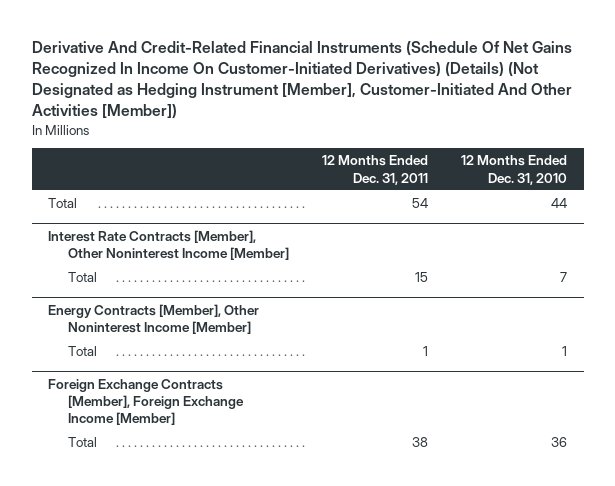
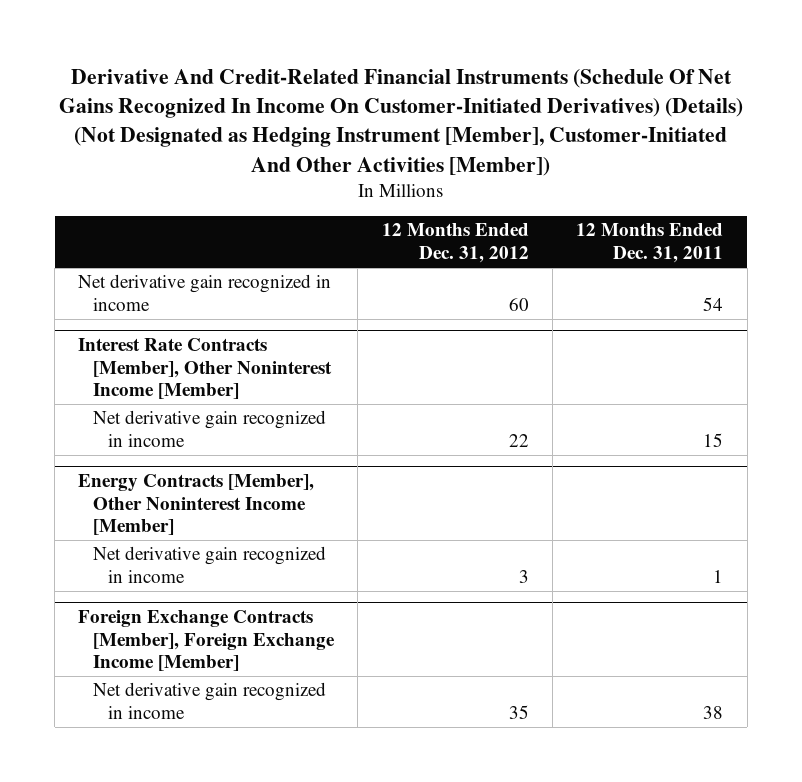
[461,155,568,185] 12 Months Ended Dec. 31, 2010 -> none
none -> [381,223,529,264] 12 Months Ended Dec. 31, 2012
[48,197,78,208] Total -> [78,274,332,312] Net derivative gain recognized in income
[67,271,97,282] Total -> [92,410,326,448] Net derivative gain recognized in income
[67,345,97,356] Total -> [92,546,326,584] Net derivative gain recognized in income
[67,436,97,447] Total -> [92,682,326,720] Net derivative gain recognized in income

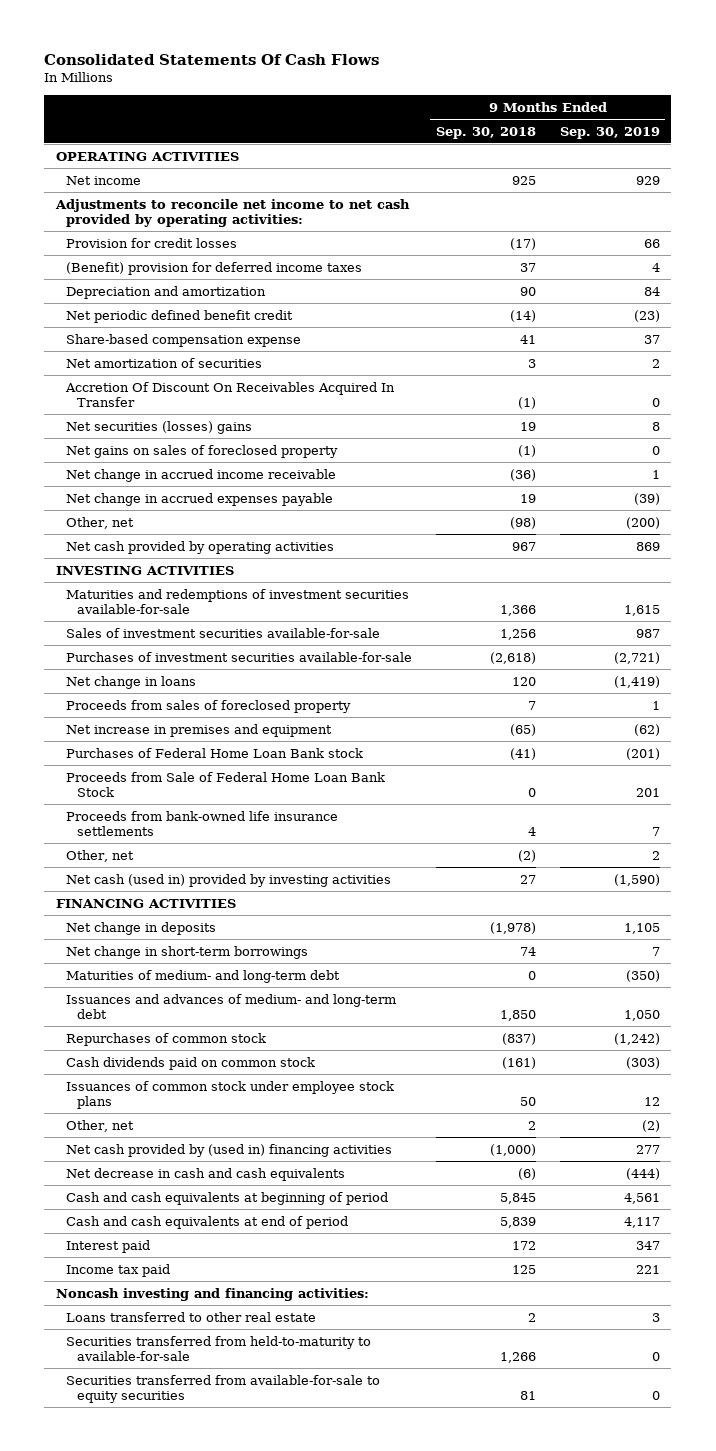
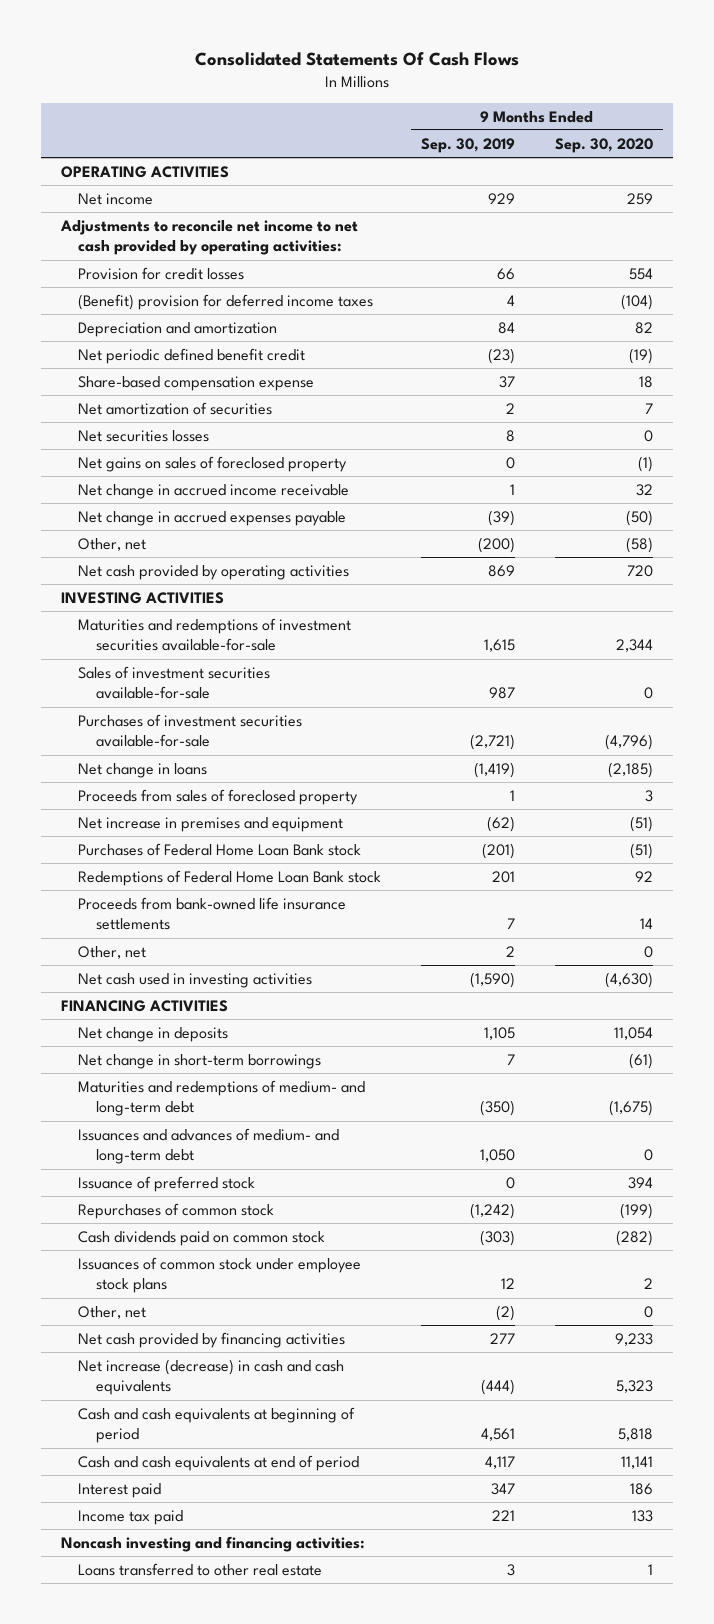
[435,126,536,139] Sep. 30, 2018 -> none
none -> [555,137,654,153] Sep. 30, 2020
[65,381,396,408] Accretion Of Discount On Receivables Acquired In Transfer -> none
[66,420,253,434] Net securities (losses) gains -> [78,429,210,442] Net securities losses
[66,771,386,798] Proceeds from Sale of Federal Home Loan Bank Stock -> [78,869,382,886] Redemptions of Federal Home Loan Bank stock
[66,873,392,887] Net cash (used in) provided by investing activities -> [78,972,313,988] Net cash used in investing activities
[66,969,341,983] Maturities of medium- and long-term debt -> [78,1079,366,1117] Maturities and redemptions of medium- and long-term debt
none -> [78,1175,256,1192] Issuance of preferred stock
[66,1143,393,1157] Net cash provided by (used in) financing activities -> [78,1331,346,1348] Net cash provided by financing activities
[66,1167,346,1181] Net decrease in cash and cash equivalents -> [78,1358,345,1396] Net increase (decrease) in cash and cash equivalents
[66,1335,372,1362] Securities transferred from held-to-maturity to available-for-sale -> none
[66,1374,381,1404] Securities transferred from available-for-sale to equity securities -> none

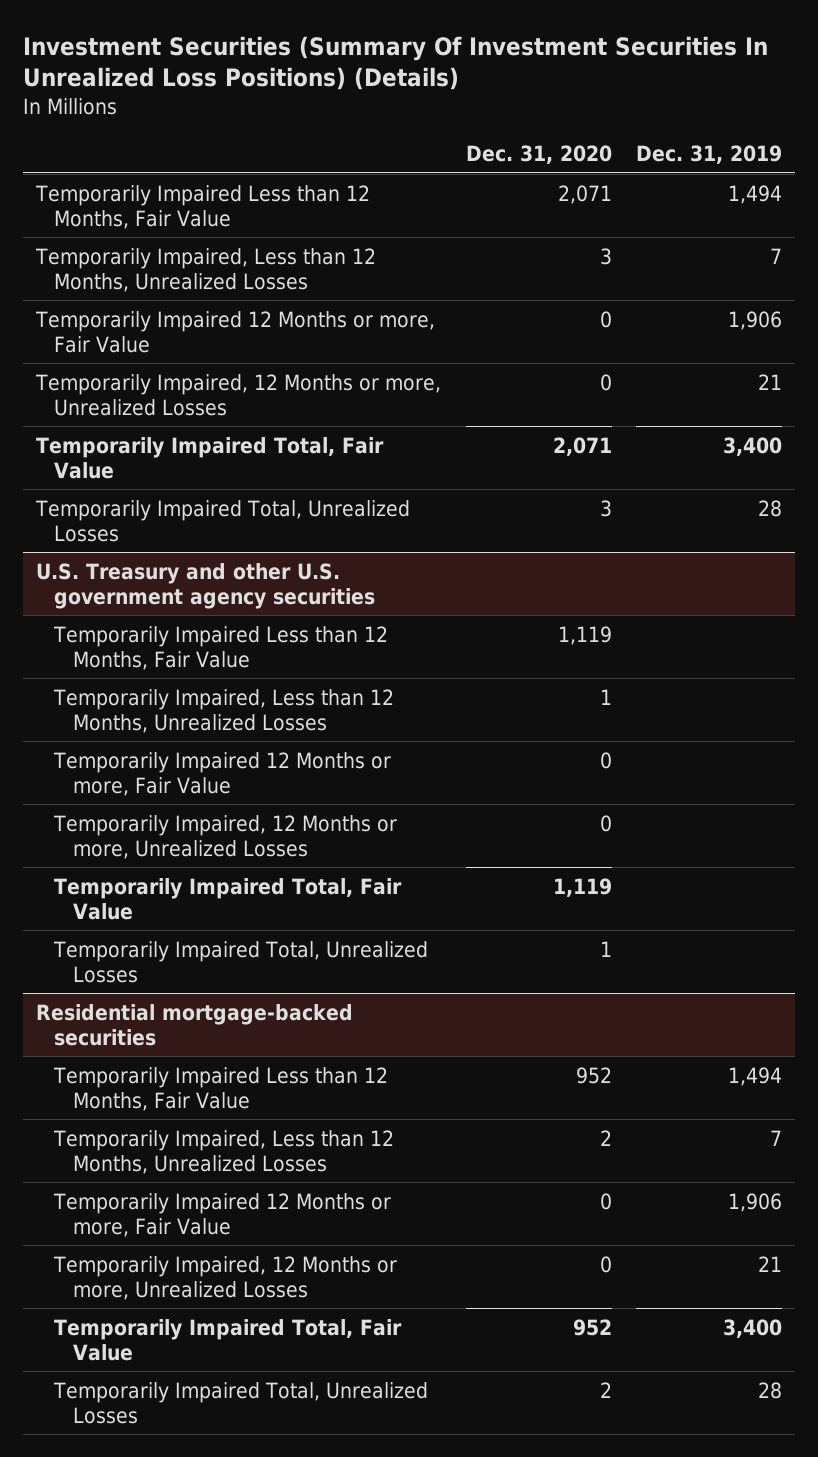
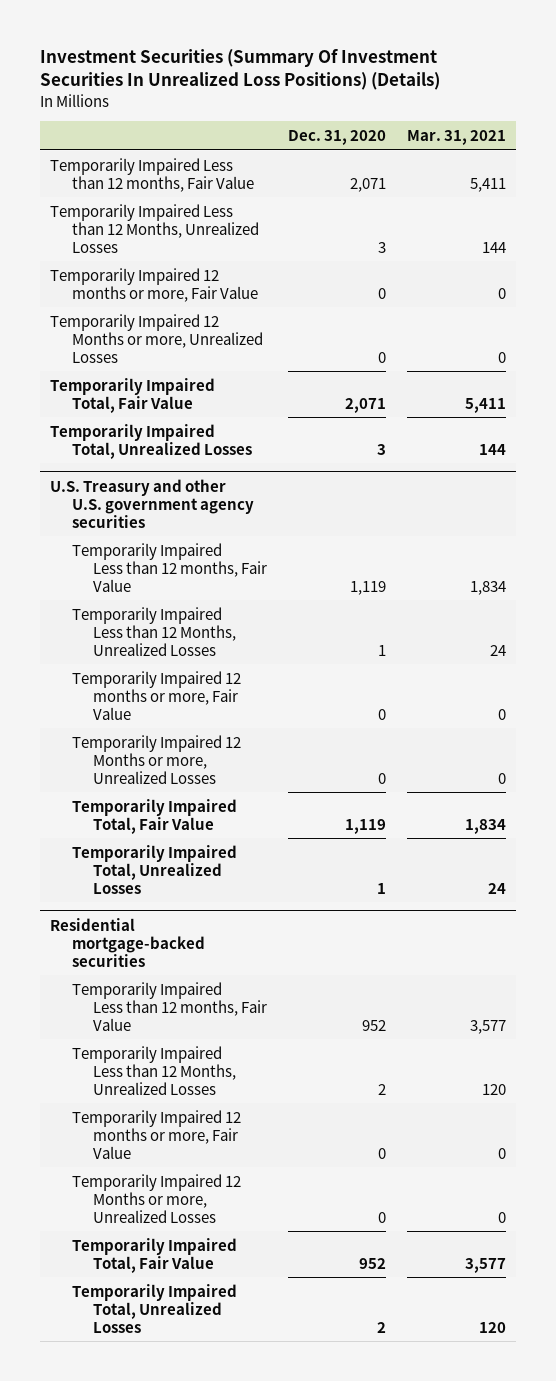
[636,144,783,164] Dec. 31, 2019 -> none
none -> [406,130,506,146] Mar. 31, 2021
[34,184,370,229] Temporarily Impaired Less than 12 Months, Fair Value -> [50,157,254,192] Temporarily Impaired Less than 12 months, Fair Value
[34,247,376,292] Temporarily Impaired, Less than 12 Months, Unrealized Losses -> [50,203,259,253] Temporarily Impaired Less than 12 Months, Unrealized Losses
[34,310,435,353] Temporarily Impaired 12 Months or more, Fair Value -> [50,267,258,302] Temporarily Impaired 12 months or more, Fair Value
[34,373,441,416] Temporarily Impaired, 12 Months or more, Unrealized Losses -> [50,313,263,363] Temporarily Impaired 12 Months or more, Unrealized Losses
[53,625,389,670] Temporarily Impaired Less than 12 Months, Fair Value -> [71,542,268,592] Temporarily Impaired Less than 12 months, Fair Value
[53,688,395,733] Temporarily Impaired, Less than 12 Months, Unrealized Losses -> [71,606,237,656] Temporarily Impaired Less than 12 Months, Unrealized Losses
[53,751,392,796] Temporarily Impaired 12 Months or more, Fair Value -> [71,670,241,720] Temporarily Impaired 12 months or more, Fair Value
[53,814,398,859] Temporarily Impaired, 12 Months or more, Unrealized Losses -> [71,734,241,784] Temporarily Impaired 12 Months or more, Unrealized Losses
[53,1066,389,1111] Temporarily Impaired Less than 12 Months, Fair Value -> [71,981,268,1031] Temporarily Impaired Less than 12 months, Fair Value
[53,1129,395,1174] Temporarily Impaired, Less than 12 Months, Unrealized Losses -> [71,1045,237,1095] Temporarily Impaired Less than 12 Months, Unrealized Losses
[53,1192,392,1237] Temporarily Impaired 12 Months or more, Fair Value -> [71,1109,241,1159] Temporarily Impaired 12 months or more, Fair Value
[53,1255,398,1300] Temporarily Impaired, 12 Months or more, Unrealized Losses -> [71,1173,241,1223] Temporarily Impaired 12 Months or more, Unrealized Losses

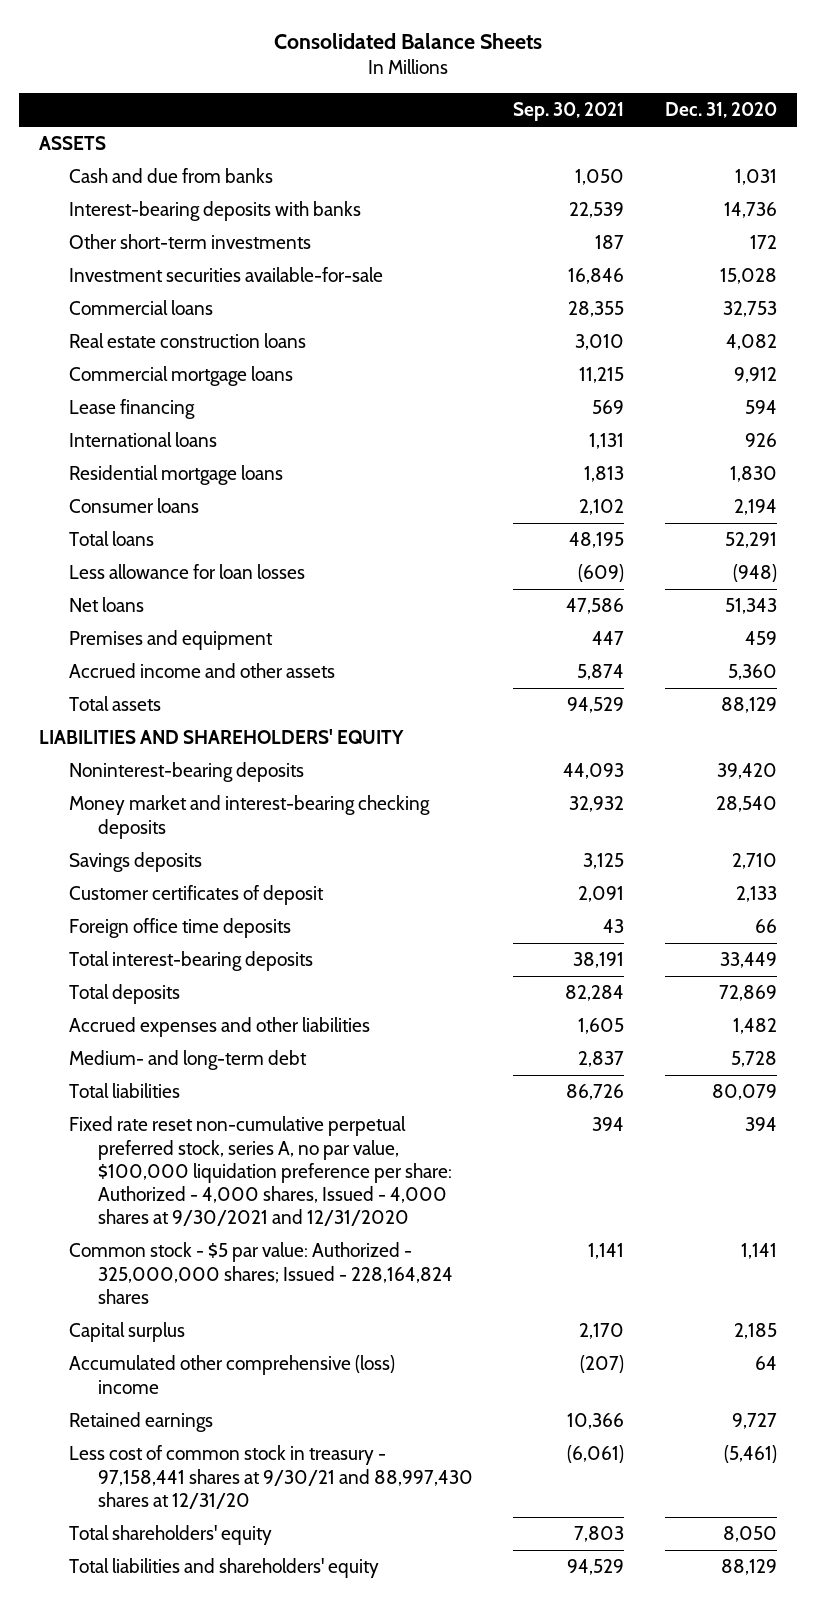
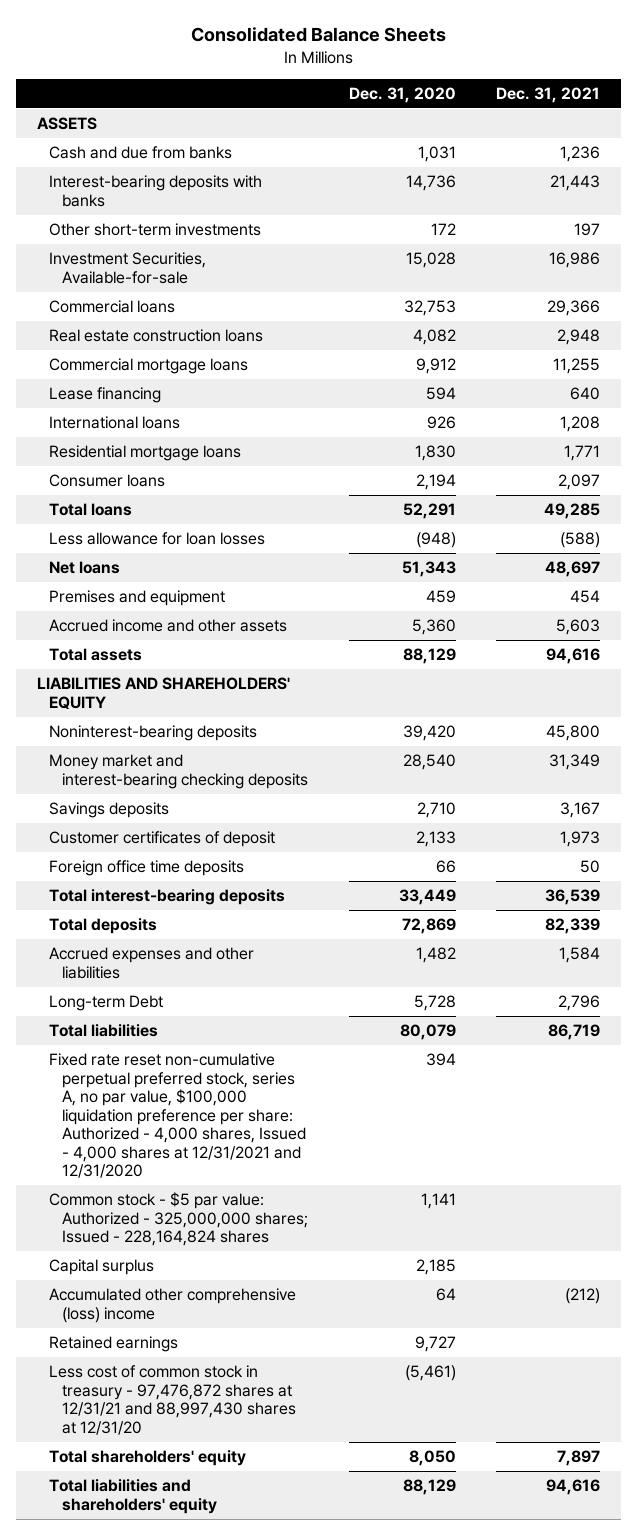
[513,102,625,122] Sep. 30, 2021 -> none
none -> [496,86,601,103] Dec. 31, 2021
[68,267,383,283] Investment securities available-for-sale -> [49,252,207,284] Investment Securities, Available-for-sale
[68,1050,307,1071] Medium- and long-term debt -> [49,995,164,1012] Long-term Debt
[68,1116,452,1226] Fixed rate reset non-cumulative perpetual preferred stock, series A, no par value, $100,000 liquidation preference per share: Authorized - 4,000 shares, Issued - 4,000 shares at 9/30/2021 and 12/31/2020 -> [49,1053,306,1179] Fixed rate reset non-cumulative perpetual preferred stock, series A, no par value, $100,000 liquidation preference per share: Authorized - 4,000 shares, Issued - 4,000 shares at 12/31/2021 and 12/31/2020
[68,1445,473,1509] Less cost of common stock in treasury - 97,158,441 shares at 9/30/21 and 88,997,430 shares at 12/31/20 -> [49,1365,296,1435] Less cost of common stock in treasury - 97,476,872 shares at 12/31/21 and 88,997,430 shares at 12/31/20

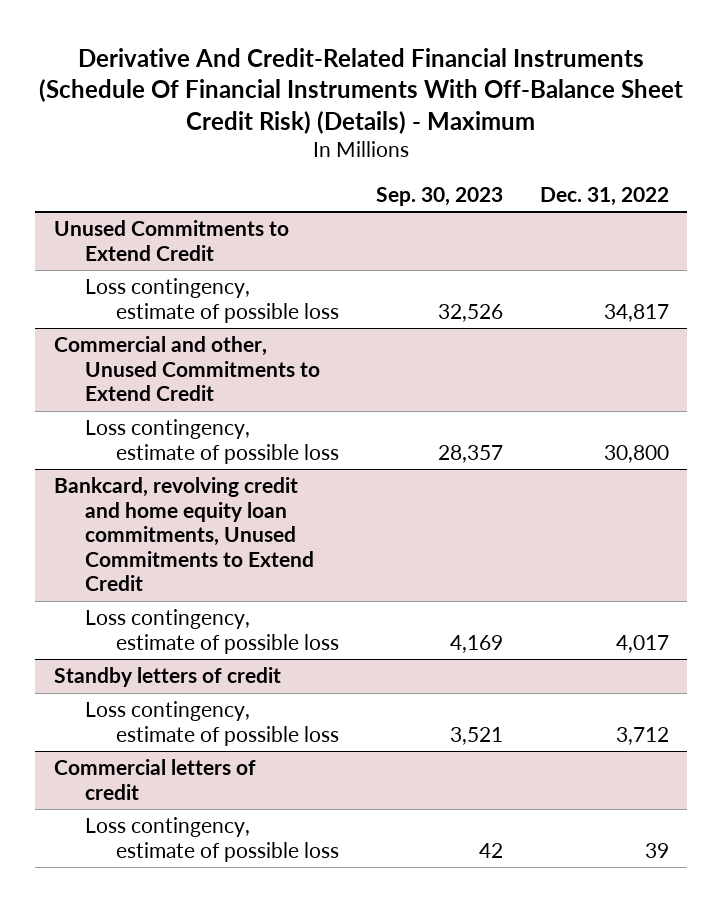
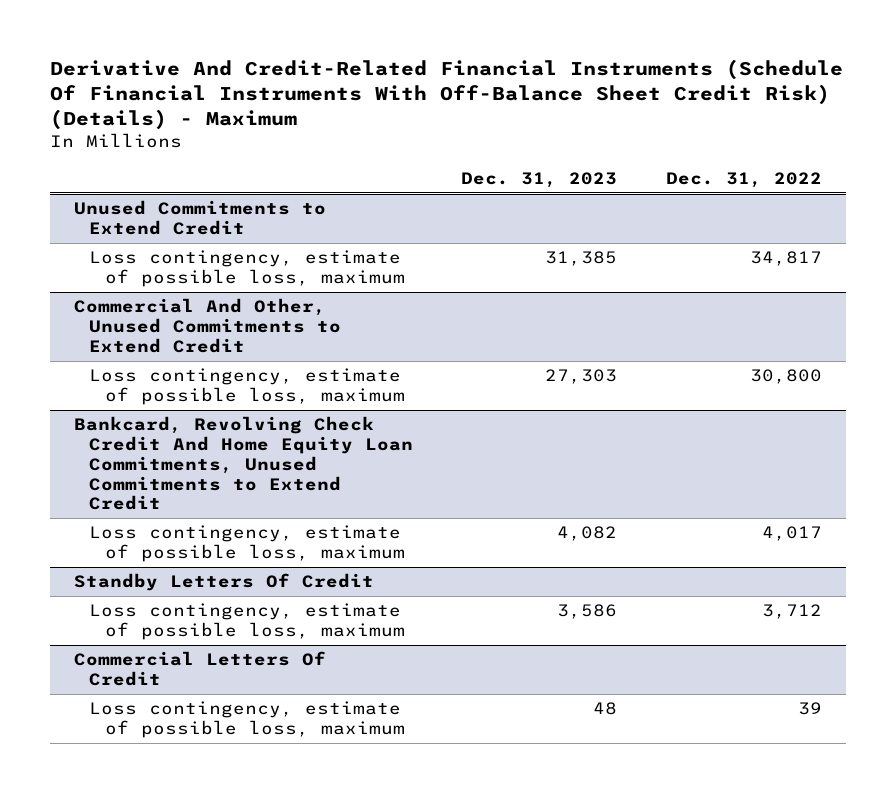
[375,186,503,206] Sep. 30, 2023 -> none
none -> [461,171,618,188] Dec. 31, 2023
[84,278,339,323] Loss contingency, estimate of possible loss -> [89,250,405,288] Loss contingency, estimate of possible loss, maximum
[53,336,320,402] Commercial and other, Unused Commitments to Extend Credit -> [73,298,342,353] Commercial And Other, Unused Commitments to Extend Credit
[84,419,339,464] Loss contingency, estimate of possible loss -> [89,368,405,406] Loss contingency, estimate of possible loss, maximum
[53,477,314,592] Bankcard, revolving credit and home equity loan commitments, Unused Commitments to Extend Credit -> [73,416,414,511] Bankcard, Revolving Check Credit And Home Equity Loan Commitments, Unused Commitments to Extend Credit
[84,609,339,654] Loss contingency, estimate of possible loss -> [89,525,405,563] Loss contingency, estimate of possible loss, maximum
[53,667,281,688] Standby letters of credit -> [73,573,374,592] Standby Letters Of Credit
[84,701,339,746] Loss contingency, estimate of possible loss -> [89,603,405,641] Loss contingency, estimate of possible loss, maximum
[53,759,256,800] Commercial letters of credit -> [73,651,326,687] Commercial Letters Of Credit
[84,817,339,862] Loss contingency, estimate of possible loss -> [89,701,405,739] Loss contingency, estimate of possible loss, maximum

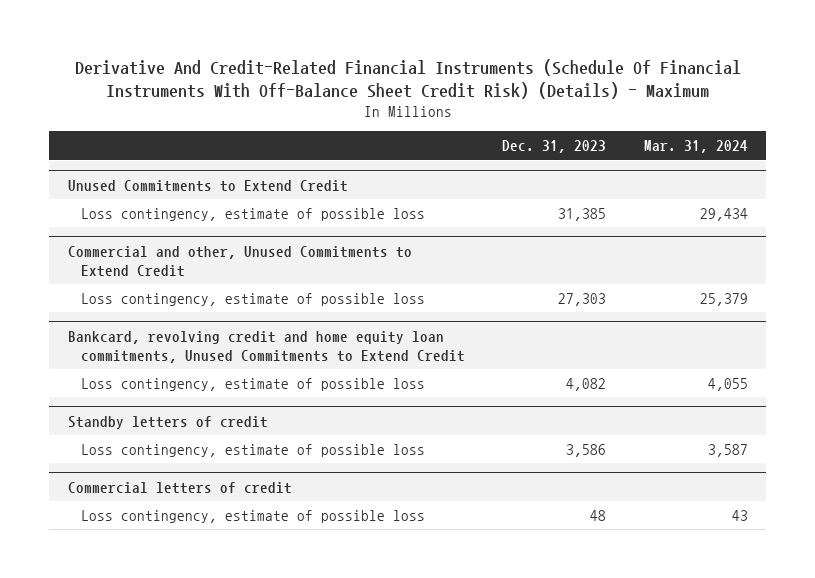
[665,171,822,188] Dec. 31, 2022 -> none
none -> [643,140,748,154] Mar. 31, 2024
[89,250,405,288] Loss contingency, estimate of possible loss, maximum -> [81,207,426,221] Loss contingency, estimate of possible loss
[73,298,342,353] Commercial And Other, Unused Commitments to Extend Credit -> [67,245,412,277] Commercial and other, Unused Commitments to Extend Credit
[89,368,405,406] Loss contingency, estimate of possible loss, maximum -> [81,292,426,306] Loss contingency, estimate of possible loss
[73,416,414,511] Bankcard, Revolving Check Credit And Home Equity Loan Commitments, Unused Commitments to Extend Credit -> [67,330,466,363] Bankcard, revolving credit and home equity loan commitments, Unused Commitments to Extend Credit
[89,525,405,563] Loss contingency, estimate of possible loss, maximum -> [81,377,426,391] Loss contingency, estimate of possible loss
[73,573,374,592] Standby Letters Of Credit -> [67,415,268,429] Standby letters of credit
[89,603,405,641] Loss contingency, estimate of possible loss, maximum -> [81,443,426,457] Loss contingency, estimate of possible loss
[73,651,326,687] Commercial Letters Of Credit -> [67,481,292,494] Commercial letters of credit
[89,701,405,739] Loss contingency, estimate of possible loss, maximum -> [81,509,426,523] Loss contingency, estimate of possible loss

